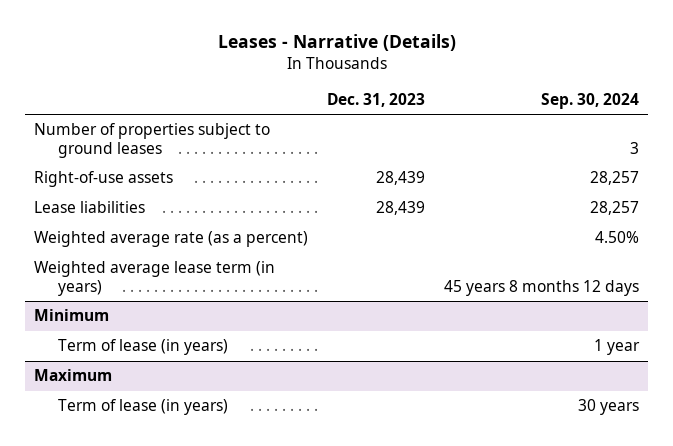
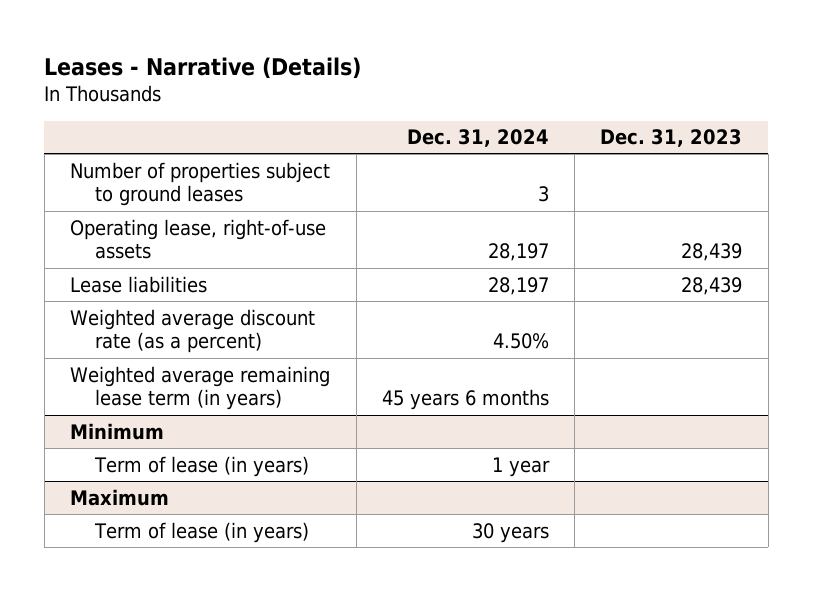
[541,92,640,109] Sep. 30, 2024 -> none
none -> [406,129,549,148] Dec. 31, 2024
[34,171,174,188] Right-of-use assets -> [70,218,327,260] Operating lease, right-of-use assets
[34,231,309,248] Weighted average rate (as a percent) -> [70,308,316,354] Weighted average discount rate (as a percent)
[34,261,276,296] Weighted average lease term (in years) -> [70,365,331,411] Weighted average remaining lease term (in years)

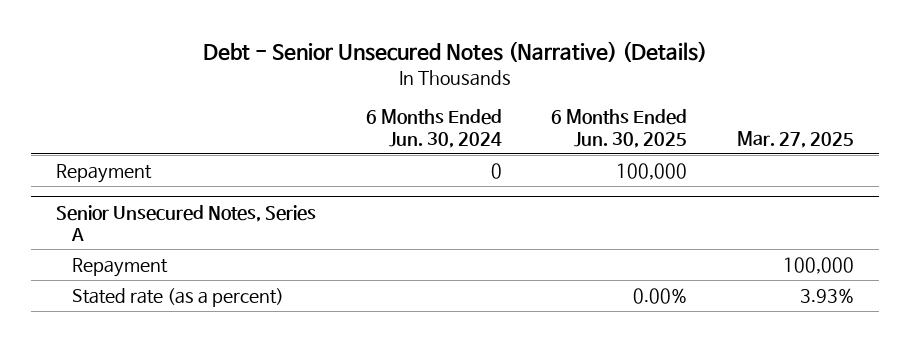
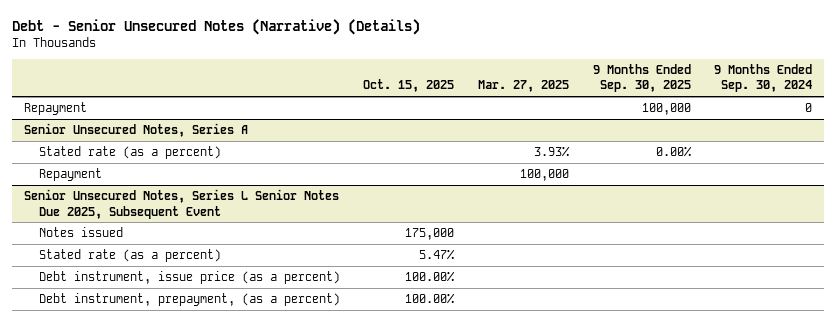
[365,109,502,149] 6 Months Ended Jun. 30, 2024 -> none
[551,109,688,149] 6 Months Ended Jun. 30, 2025 -> none
none -> [363,79,455,93] Oct. 15, 2025
none -> [592,63,691,93] 9 Months Ended Sep. 30, 2025
none -> [714,63,813,93] 9 Months Ended Sep. 30, 2024
[72,257,169,277] Repayment -> [38,168,102,182] Repayment
none -> [24,189,340,219] Senior Unsecured Notes, Series L Senior Notes Due 2025, Subsequent Event
none -> [38,227,123,238] Notes issued
none -> [38,249,221,263] Stated rate (as a percent)
none -> [38,271,340,285] Debt instrument, issue price (as a percent)
none -> [38,293,340,307] Debt instrument, prepayment, (as a percent)

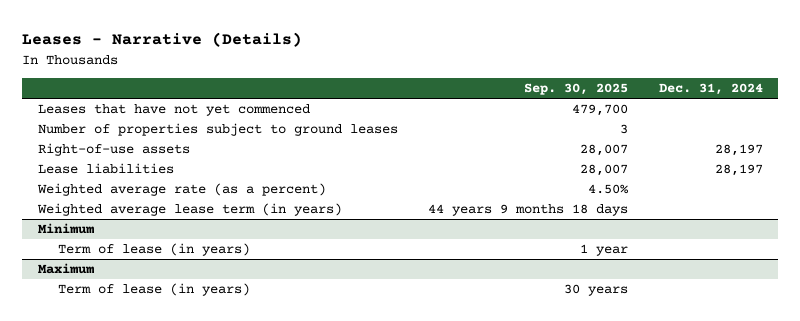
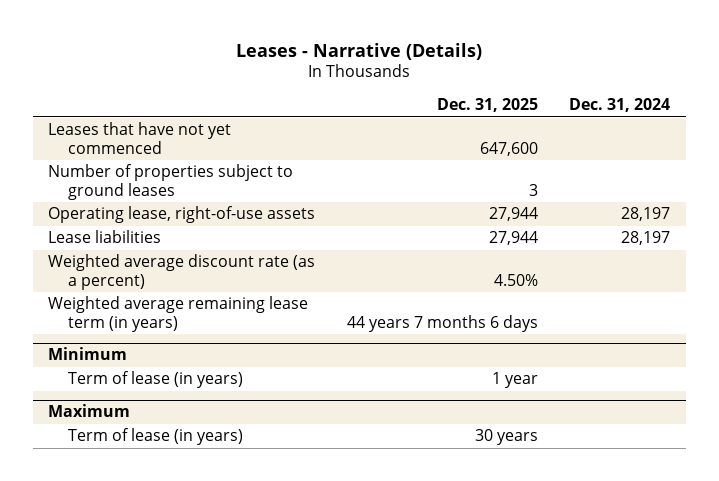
[524,83,629,96] Sep. 30, 2025 -> none
none -> [436,98,538,113] Dec. 31, 2025
[37,143,190,157] Right-of-use assets -> [48,206,316,224] Operating lease, right-of-use assets
[36,183,326,197] Weighted average rate (as a percent) -> [48,254,316,290] Weighted average discount rate (as a percent)
[36,203,342,217] Weighted average lease term (in years) -> [48,296,309,332] Weighted average remaining lease term (in years)

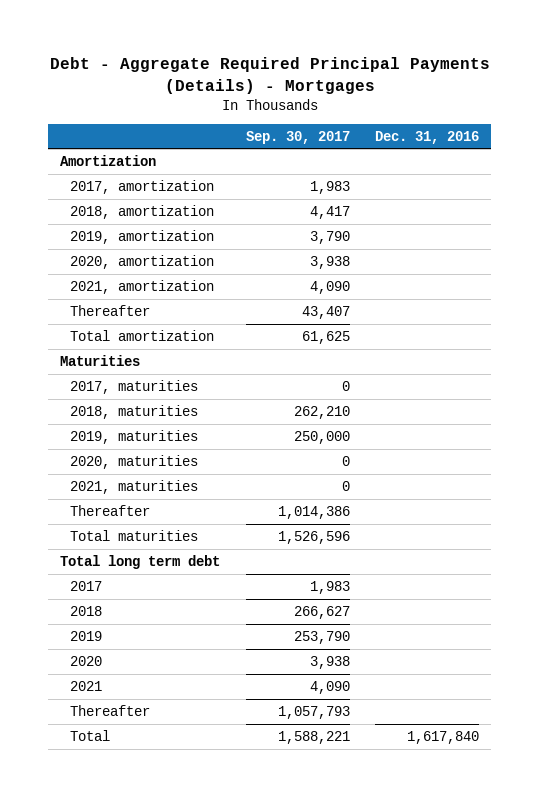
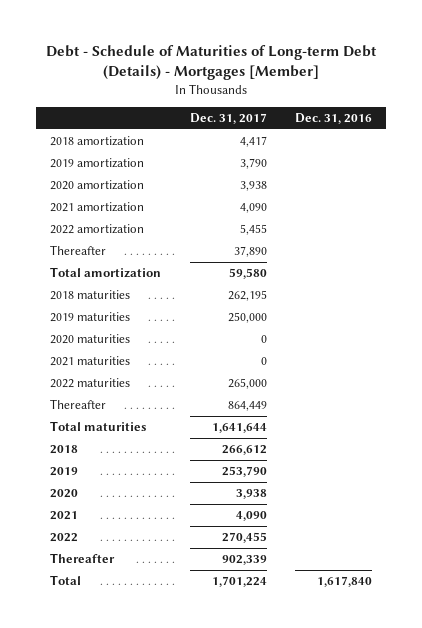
[49,57,490,94] Debt - Aggregate Required Principal Payments (Details) - Mortgages -> [46,45,378,81] Debt - Schedule of Maturities of Long-term Debt (Details) - Mortgages [Member]
[245,130,350,144] Sep. 30, 2017 -> none
none -> [189,113,267,125] Dec. 31, 2017
[60,154,157,166] Amortization -> none
[70,179,215,194] 2017, amortization -> [50,136,145,147] 2018 amortization
[70,204,215,219] 2018, amortization -> [50,158,145,169] 2019 amortization
[70,229,215,244] 2019, amortization -> [50,180,145,191] 2020 amortization
[70,254,215,269] 2020, amortization -> [50,202,145,213] 2021 amortization
[70,279,215,294] 2021, amortization -> [50,224,145,235] 2022 amortization
[60,354,141,366] Maturities -> none
[70,379,199,394] 2017, maturities -> [50,290,131,301] 2018 maturities
[70,404,199,419] 2018, maturities -> [50,312,131,323] 2019 maturities
[70,429,199,444] 2019, maturities -> [50,334,131,345] 2020 maturities
[70,454,199,469] 2020, maturities -> [50,356,131,367] 2021 maturities
[70,479,199,494] 2021, maturities -> [50,378,131,389] 2022 maturities
[60,554,221,569] Total long term debt -> none
[70,580,103,591] 2017 -> none
none -> [50,533,79,543] 2022

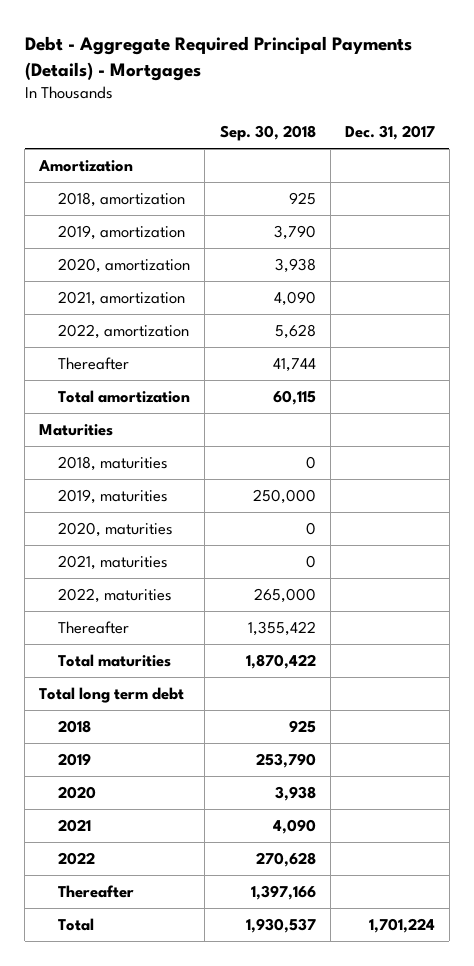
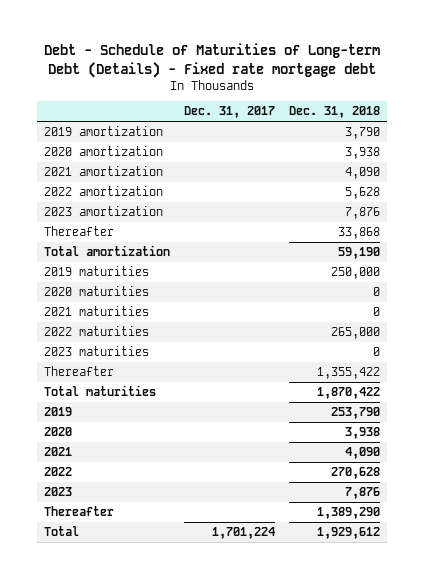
[24,36,412,82] Debt - Aggregate Required Principal Payments (Details) - Mortgages -> [43,43,380,78] Debt - Schedule of Maturities of Long-term Debt (Details) - Fixed rate mortgage debt
[219,125,316,142] Sep. 30, 2018 -> none
none -> [289,106,381,119] Dec. 31, 2018
[38,160,134,173] Amortization -> none
[58,192,186,208] 2018, amortization -> [43,126,163,137] 2019 amortization
[58,225,186,241] 2019, amortization -> [43,146,163,157] 2020 amortization
[58,258,191,274] 2020, amortization -> [43,166,163,177] 2021 amortization
[58,291,186,307] 2021, amortization -> [43,186,163,197] 2022 amortization
[58,324,190,340] 2022, amortization -> [43,206,163,217] 2023 amortization
[39,424,114,437] Maturities -> none
[58,456,169,472] 2018, maturities -> [43,266,149,277] 2019 maturities
[58,489,169,505] 2019, maturities -> [43,286,149,297] 2020 maturities
[58,522,174,538] 2020, maturities -> [43,306,149,317] 2021 maturities
[58,555,169,571] 2021, maturities -> [43,326,149,337] 2022 maturities
[58,588,173,604] 2022, maturities -> [43,346,149,357] 2023 maturities
[39,687,185,704] Total long term debt -> none
[58,720,92,734] 2018 -> none
none -> [43,487,72,497] 2023

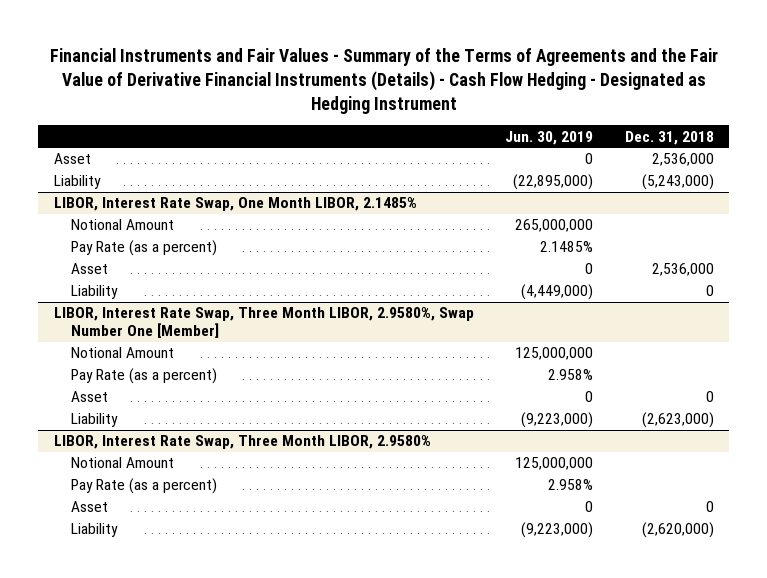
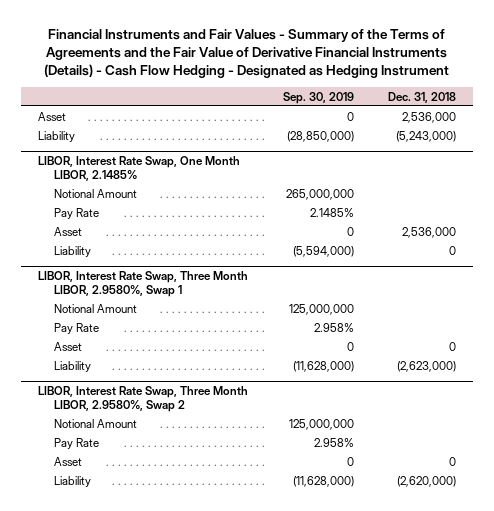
[505,130,594,145] Jun. 30, 2019 -> none
none -> [282,91,354,104] Sep. 30, 2019
[71,240,218,257] Pay Rate (as a percent) -> [53,207,99,219] Pay Rate
[53,307,474,339] LIBOR, Interest Rate Swap, Three Month LIBOR, 2.9580%, Swap Number One [Member] -> [38,271,249,297] LIBOR, Interest Rate Swap, Three Month LIBOR, 2.9580%, Swap 1
[71,368,218,385] Pay Rate (as a percent) -> [53,322,99,334] Pay Rate
[53,435,431,450] LIBOR, Interest Rate Swap, Three Month LIBOR, 2.9580% -> [38,386,249,412] LIBOR, Interest Rate Swap, Three Month LIBOR, 2.9580%, Swap 2
[71,478,218,495] Pay Rate (as a percent) -> [53,437,99,449] Pay Rate

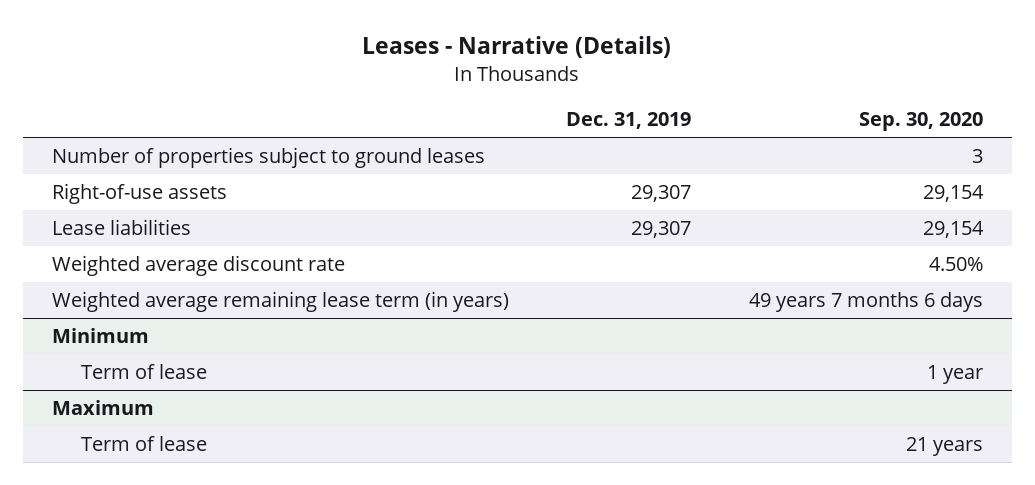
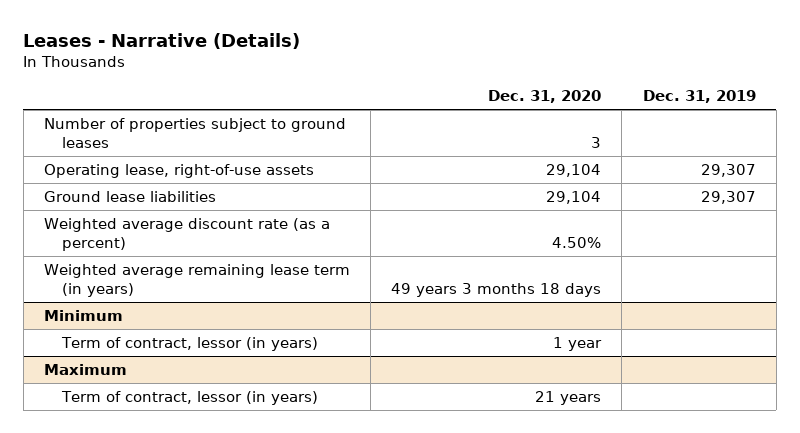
[859,112,984,132] Sep. 30, 2020 -> none
none -> [488,90,602,104] Dec. 31, 2020
[51,183,227,205] Right-of-use assets -> [43,164,314,179] Operating lease, right-of-use assets
[51,219,191,236] Lease liabilities -> [43,191,216,203] Ground lease liabilities
[51,255,345,277] Weighted average discount rate -> [43,218,330,251] Weighted average discount rate (as a percent)
[81,364,208,380] Term of lease -> [60,337,318,352] Term of contract, lessor (in years)
[81,436,208,452] Term of lease -> [60,391,318,406] Term of contract, lessor (in years)

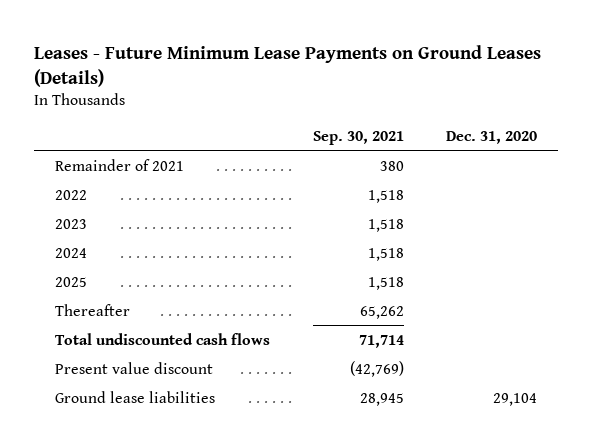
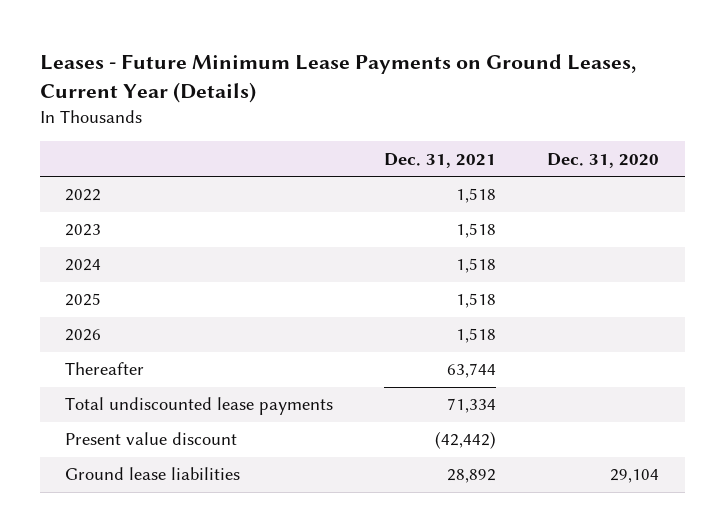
[34,45,542,87] Leases - Future Minimum Lease Payments on Ground Leases (Details) -> [39,53,636,103] Leases - Future Minimum Lease Payments on Ground Leases, Current Year (Details)
[312,130,404,145] Sep. 30, 2021 -> none
none -> [384,152,497,168] Dec. 31, 2021
[55,158,185,171] Remainder of 2021 -> none
none -> [65,329,102,342] 2026
[55,332,271,345] Total undiscounted cash flows -> [65,397,334,416] Total undiscounted lease payments

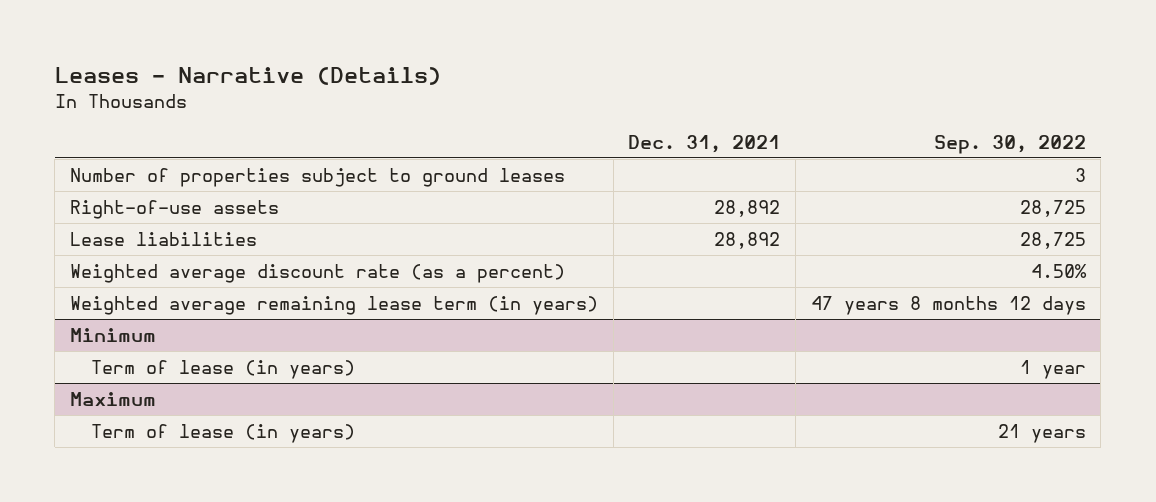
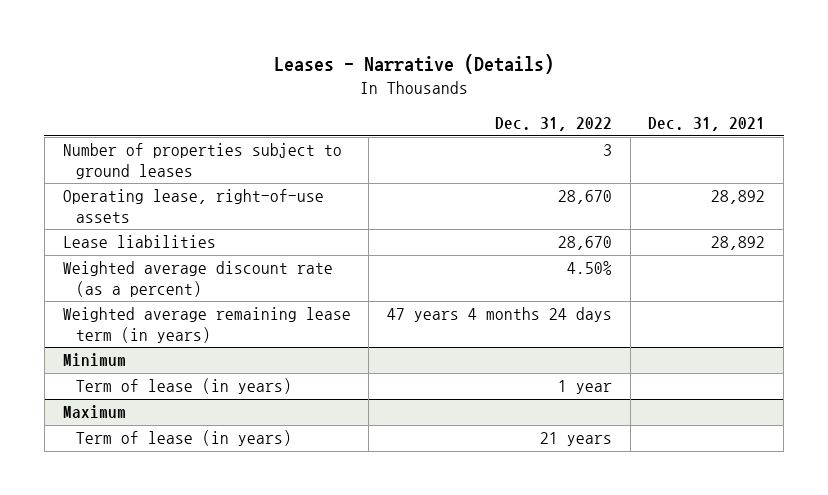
[933,134,1086,154] Sep. 30, 2022 -> none
none -> [495,117,613,132] Dec. 31, 2022
[69,199,279,219] Right-of-use assets -> [62,189,324,223] Operating lease, right-of-use assets

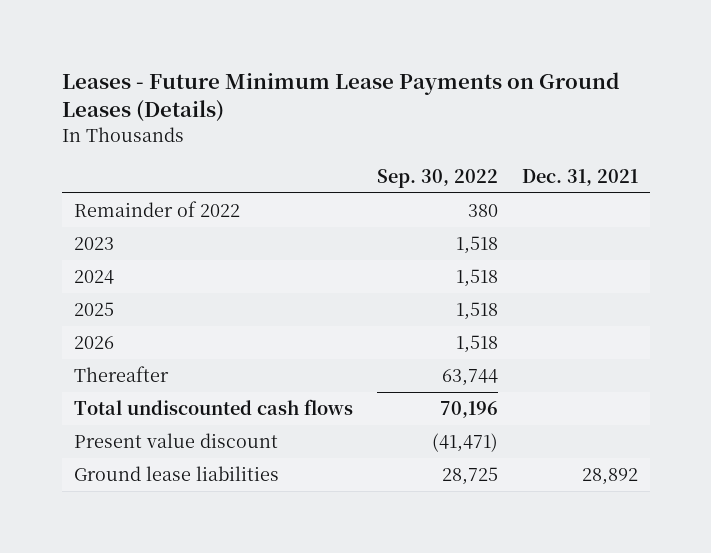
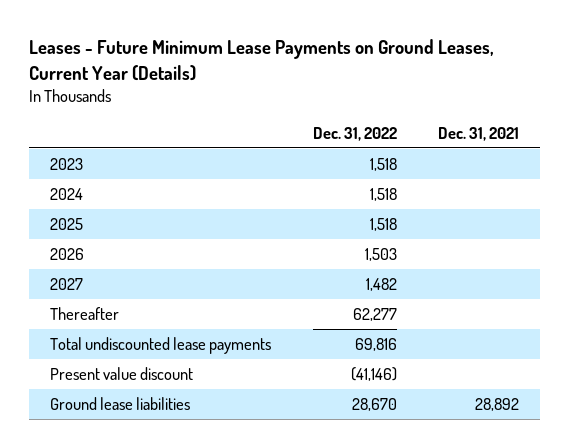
[61,72,619,123] Leases - Future Minimum Lease Payments on Ground Leases (Details) -> [29,39,495,81] Leases - Future Minimum Lease Payments on Ground Leases, Current Year (Details)
[376,168,498,188] Sep. 30, 2022 -> none
none -> [312,126,397,141] Dec. 31, 2022
[73,201,240,218] Remainder of 2022 -> none
none -> [49,277,83,290] 2027
[73,399,353,416] Total undiscounted cash flows -> [49,336,271,354] Total undiscounted lease payments

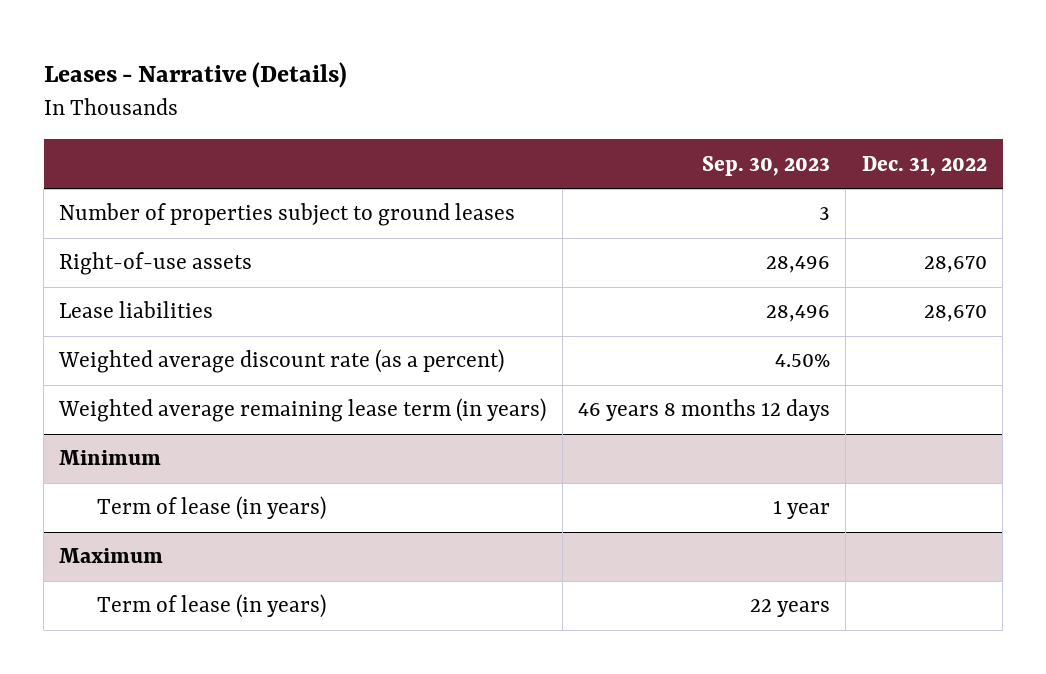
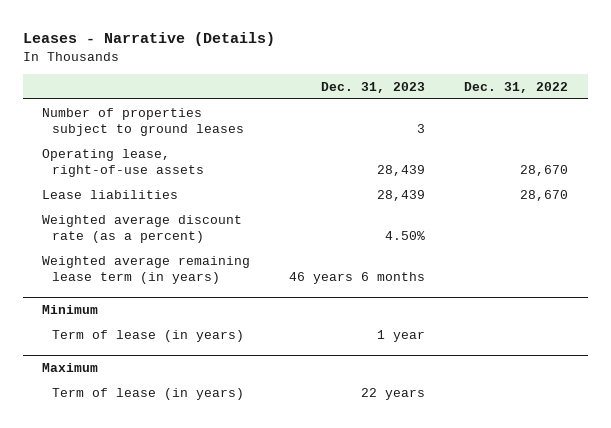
[702,155,831,176] Sep. 30, 2023 -> none
none -> [321,81,426,93] Dec. 31, 2023
[59,252,253,276] Right-of-use assets -> [42,148,204,178] Operating lease, right-of-use assets

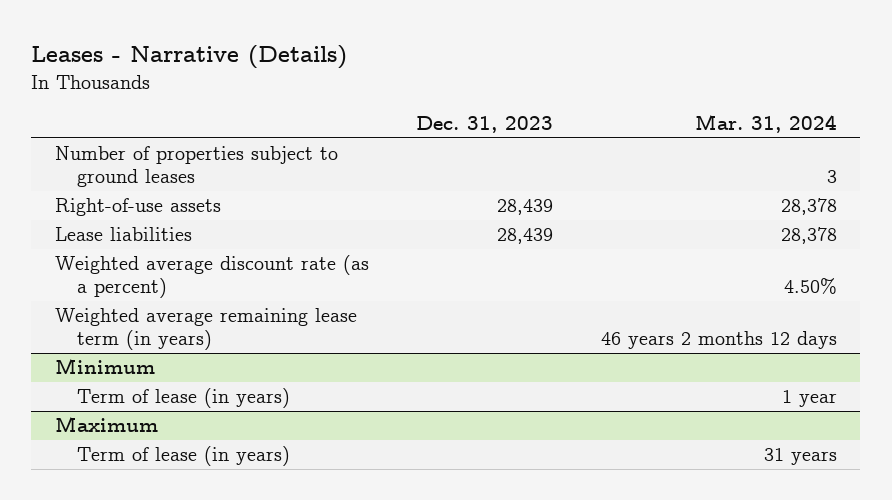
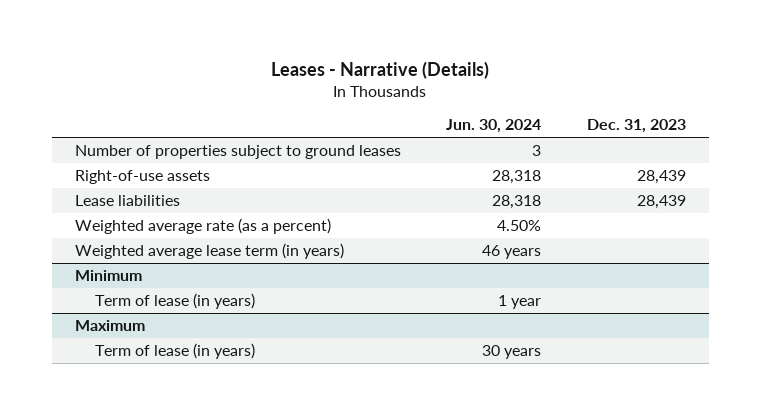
[694,113,837,133] Mar. 31, 2024 -> none
none -> [446,119,542,134] Jun. 30, 2024
[55,255,370,299] Weighted average discount rate (as a percent) -> [74,218,331,235] Weighted average rate (as a percent)
[55,308,358,351] Weighted average remaining lease term (in years) -> [74,243,344,260] Weighted average lease term (in years)

